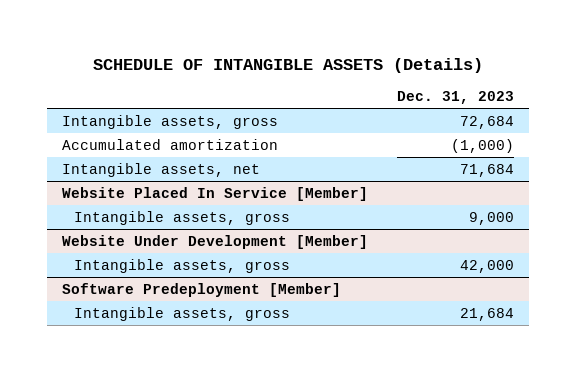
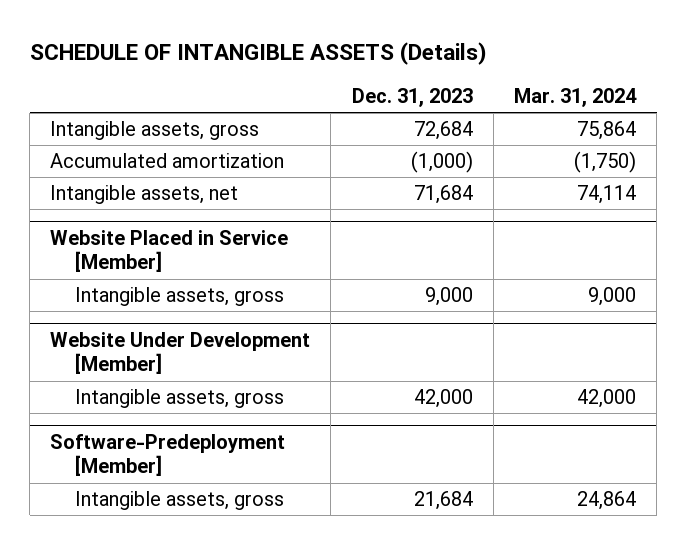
none -> [513,88,637,108] Mar. 31, 2024
[61,186,368,201] Website Placed In Service [Member] -> [50,229,289,273] Website Placed in Service [Member]
[61,282,341,297] Software Predeployment [Member] -> [50,433,286,477] Software-Predeployment [Member]

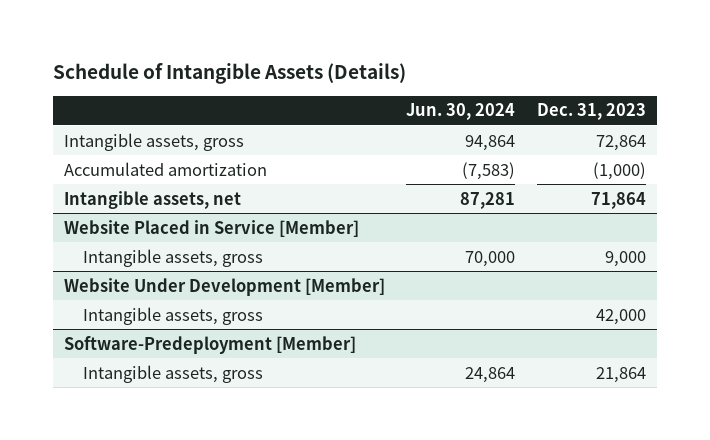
[29,42,487,66] SCHEDULE OF INTANGIBLE ASSETS (Details) -> [53,62,407,84] Schedule of Intangible Assets (Details)
[513,88,637,108] Mar. 31, 2024 -> none
none -> [406,103,516,121] Jun. 30, 2024
[413,121,473,141] 72,684 -> [596,134,647,151] 72,864
[413,185,473,205] 71,684 -> [591,191,647,209] 71,864
[413,491,473,511] 21,684 -> [596,366,647,383] 21,864

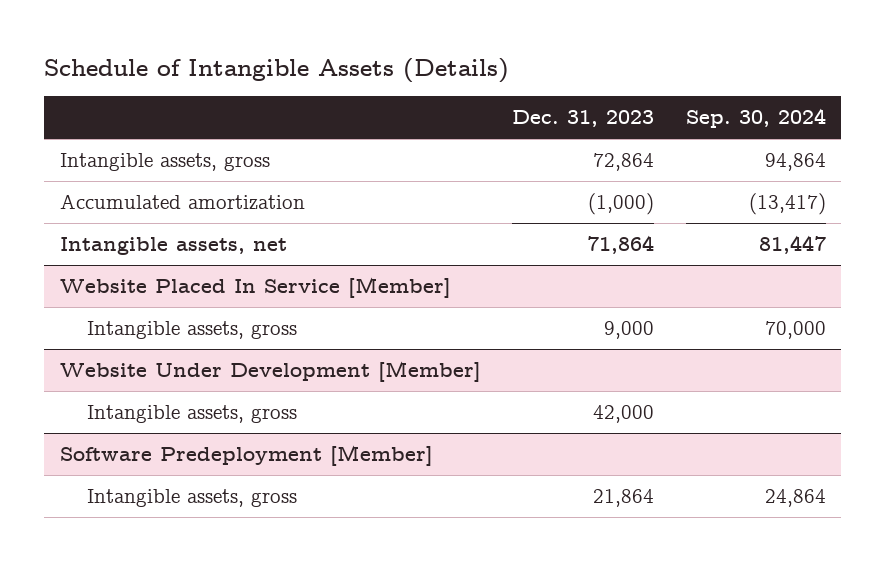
[406,103,516,121] Jun. 30, 2024 -> none
none -> [685,108,826,129] Sep. 30, 2024
[63,219,359,237] Website Placed in Service [Member] -> [60,276,452,298] Website Placed In Service [Member]
[63,335,356,354] Software-Predeployment [Member] -> [60,444,434,466] Software Predeployment [Member]

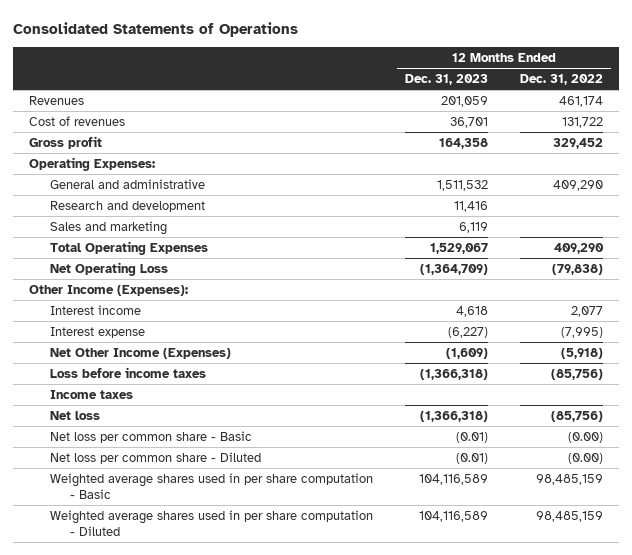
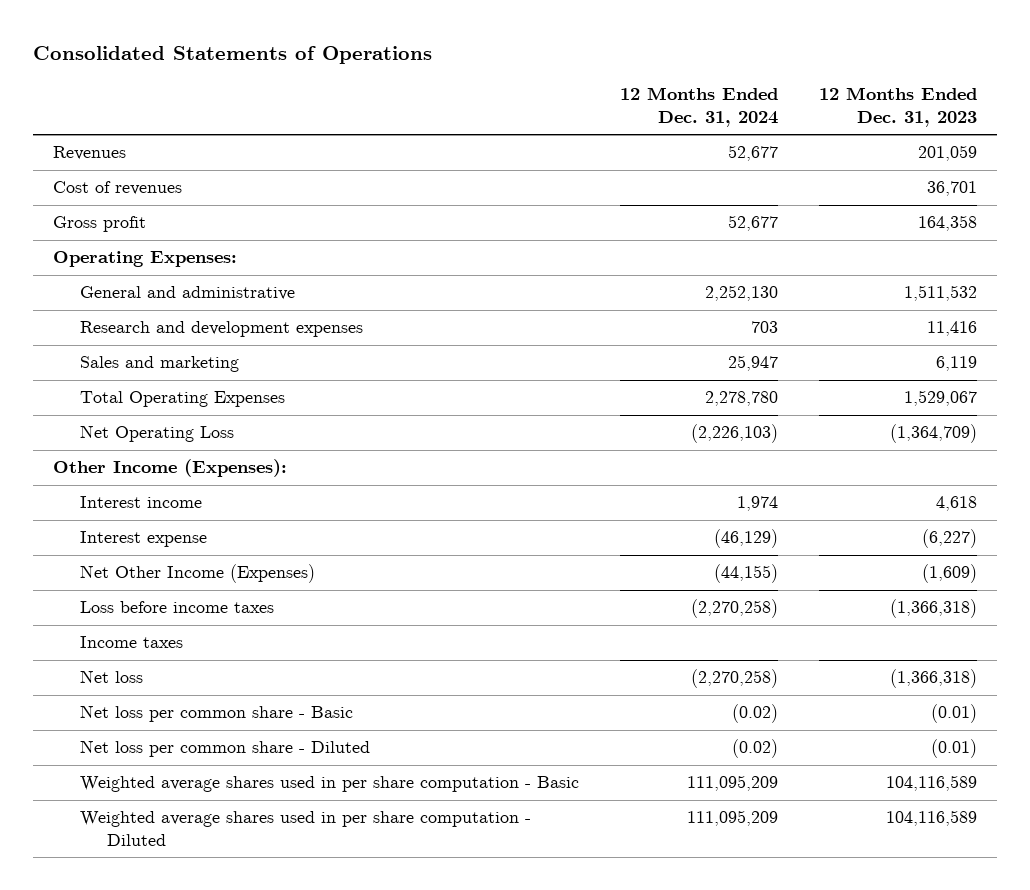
[519,74,603,86] Dec. 31, 2022 -> none
none -> [619,87,778,127] 12 Months Ended Dec. 31, 2024
[49,201,205,213] Research and development -> [80,321,364,338] Research and development expenses

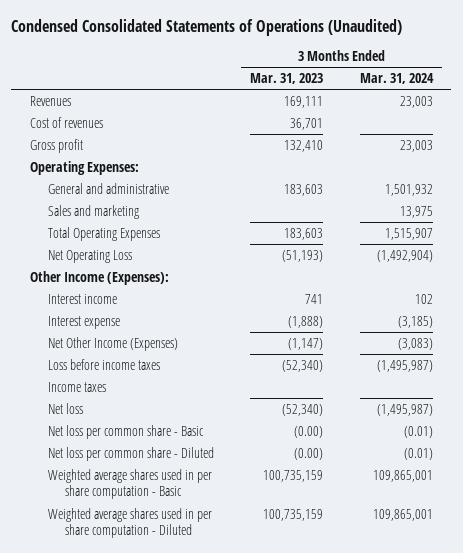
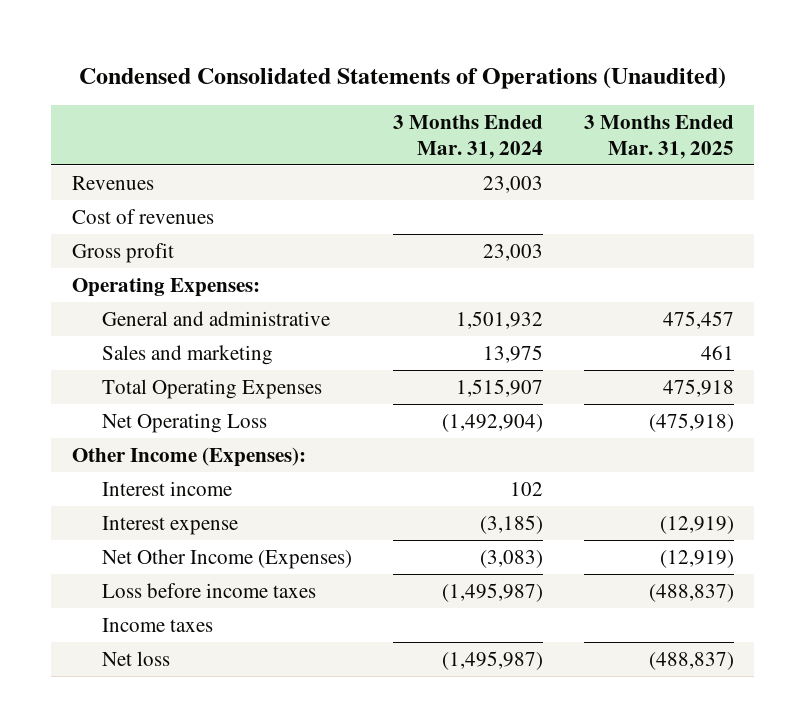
[250,73,324,85] Mar. 31, 2023 -> none
none -> [583,114,734,159] 3 Months Ended Mar. 31, 2025
[47,424,204,439] Net loss per common share - Basic -> none
[47,446,214,461] Net loss per common share - Diluted -> none
[47,468,212,500] Weighted average shares used in per share computation - Basic -> none
[47,507,212,539] Weighted average shares used in per share computation - Diluted -> none

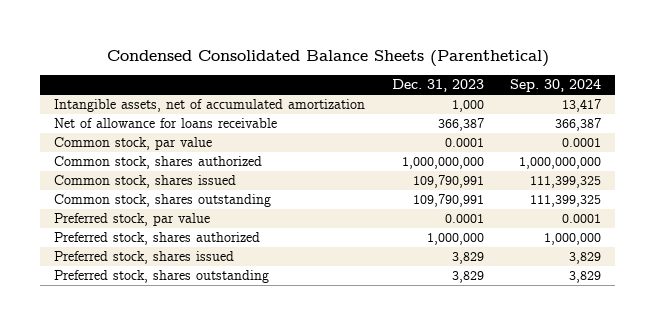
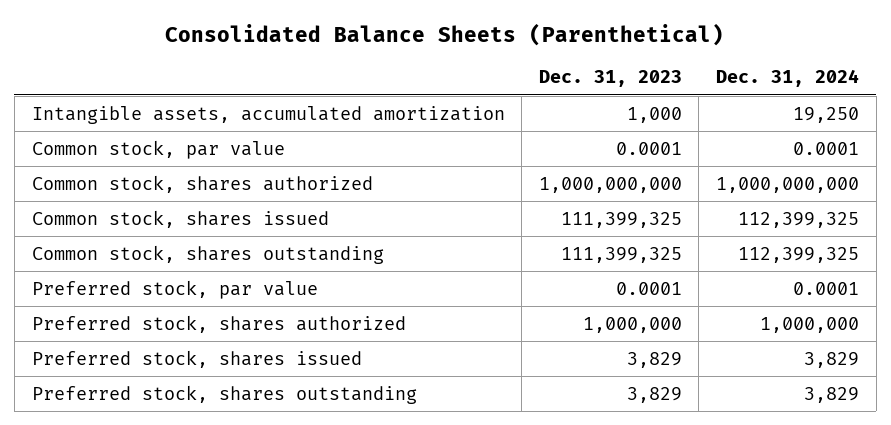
[106,50,549,68] Condensed Consolidated Balance Sheets (Parenthetical) -> [165,23,725,47] Consolidated Balance Sheets (Parenthetical)
[510,79,602,93] Sep. 30, 2024 -> none
none -> [715,69,859,88] Dec. 31, 2024
[53,118,277,129] Net of allowance for loans receivable -> none
[53,99,365,113] Intangible assets, net of accumulated amortization -> [31,105,505,124] Intangible assets, accumulated amortization
[412,175,484,189] 109,790,991 -> [560,211,682,228] 111,399,325
[412,194,484,208] 109,790,991 -> [560,246,682,263] 111,399,325

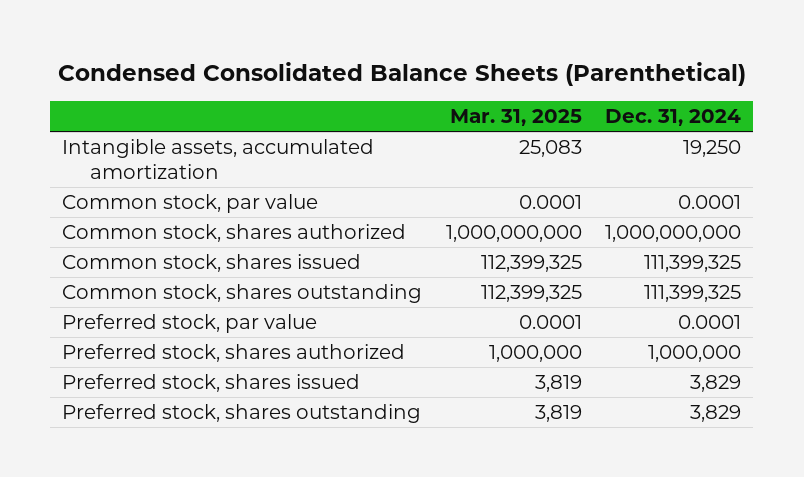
[165,23,725,47] Consolidated Balance Sheets (Parenthetical) -> [57,62,746,87] Condensed Consolidated Balance Sheets (Parenthetical)
[538,70,682,88] Dec. 31, 2023 -> none
none -> [449,109,582,127] Mar. 31, 2025
[737,211,859,228] 112,399,325 -> [644,255,742,273] 111,399,325
[737,246,859,263] 112,399,325 -> [644,285,742,303] 111,399,325

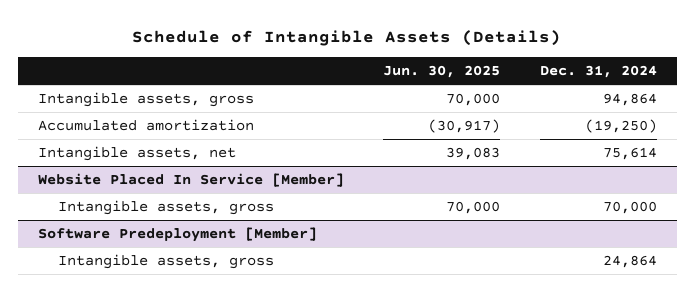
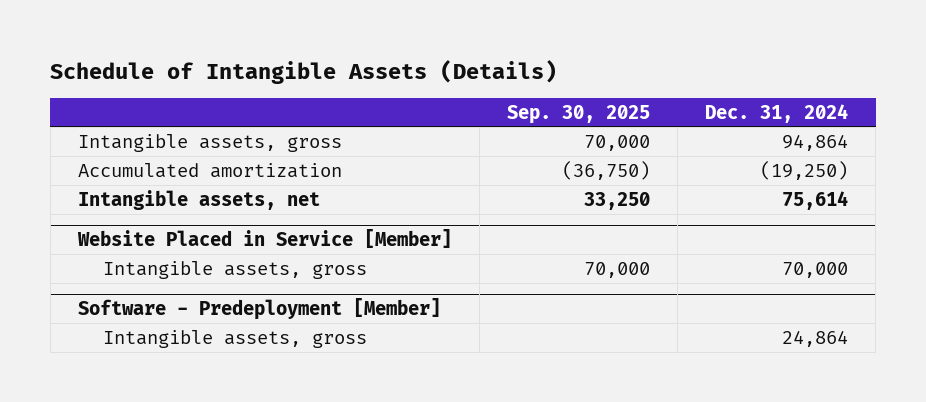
[383,65,501,79] Jun. 30, 2025 -> none
none -> [506,104,650,124] Sep. 30, 2025
[37,172,344,187] Website Placed In Service [Member] -> [76,229,452,249] Website Placed in Service [Member]
[37,226,317,242] Software Predeployment [Member] -> [77,298,441,321] Software - Predeployment [Member]

